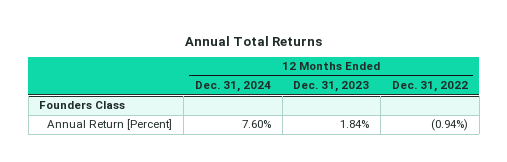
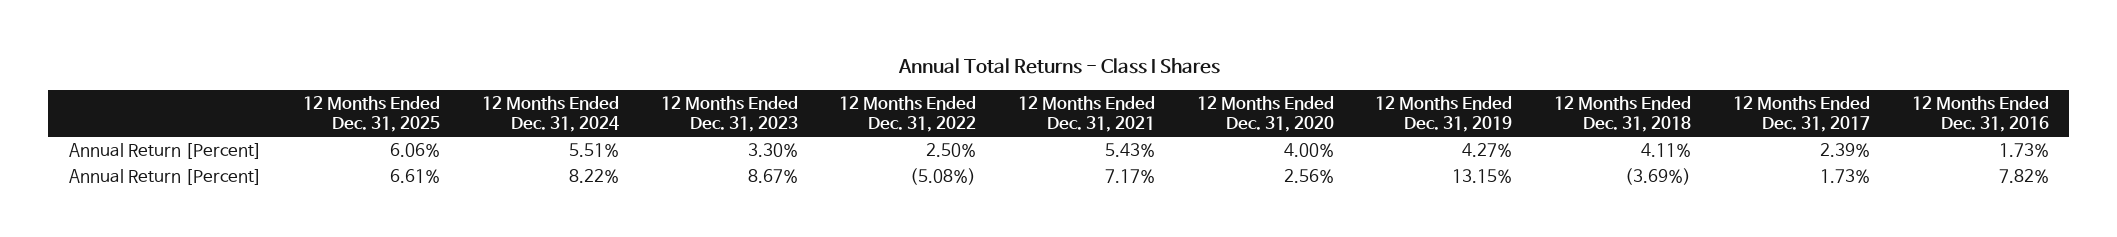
[184,35,322,46] Annual Total Returns -> [897,58,1220,75] Annual Total Returns - Class I Shares
none -> [303,95,441,133] 12 Months Ended Dec. 31, 2025
none -> [1018,95,1156,133] 12 Months Ended Dec. 31, 2021
none -> [1196,95,1334,133] 12 Months Ended Dec. 31, 2020
none -> [1375,95,1513,133] 12 Months Ended Dec. 31, 2019
none -> [1554,95,1692,133] 12 Months Ended Dec. 31, 2018
none -> [1732,95,1870,133] 12 Months Ended Dec. 31, 2017
none -> [1911,95,2049,133] 12 Months Ended Dec. 31, 2016
[39,101,126,110] Founders Class -> none
[241,120,271,129] 7.60% -> [568,143,619,158] 5.51%
[340,120,370,129] 1.84% -> [747,143,798,158] 3.30%
[430,119,468,132] (0.94%) -> [926,143,977,158] 2.50%
none -> [68,169,262,186] Annual Return [Percent]

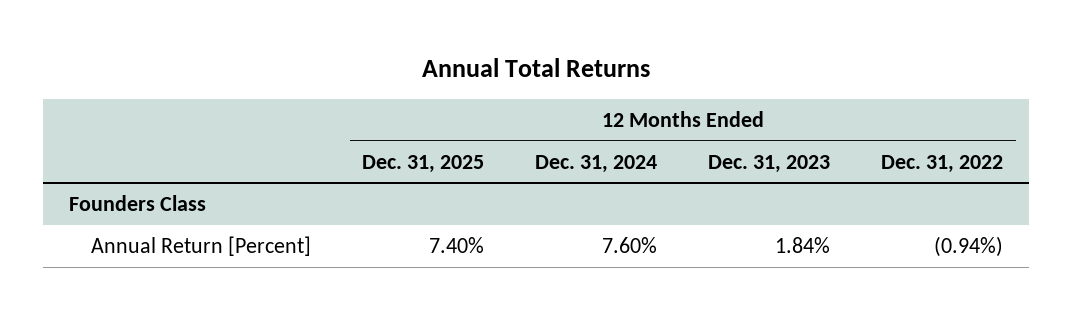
[897,58,1220,75] Annual Total Returns - Class I Shares -> [422,58,651,78] Annual Total Returns
[1018,95,1156,133] 12 Months Ended Dec. 31, 2021 -> none
[1196,95,1334,133] 12 Months Ended Dec. 31, 2020 -> none
[1375,95,1513,133] 12 Months Ended Dec. 31, 2019 -> none
[1554,95,1692,133] 12 Months Ended Dec. 31, 2018 -> none
[1732,95,1870,133] 12 Months Ended Dec. 31, 2017 -> none
[1911,95,2049,133] 12 Months Ended Dec. 31, 2016 -> none
[68,169,262,186] Annual Return [Percent] -> none
none -> [68,194,206,211] Founders Class
[390,143,441,158] 6.06% -> [429,236,485,253] 7.40%
[568,143,619,158] 5.51% -> [602,236,658,253] 7.60%
[747,143,798,158] 3.30% -> [775,236,831,253] 1.84%
[926,143,977,158] 2.50% -> [934,235,1004,257] (0.94%)

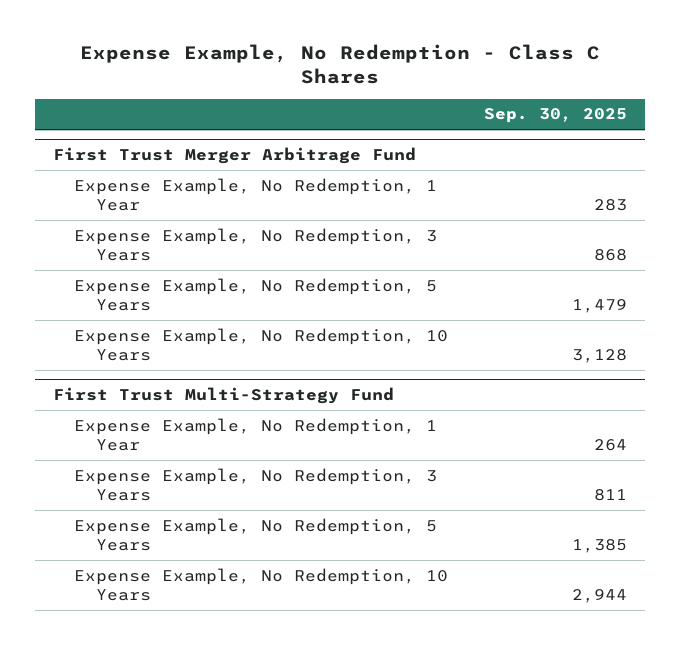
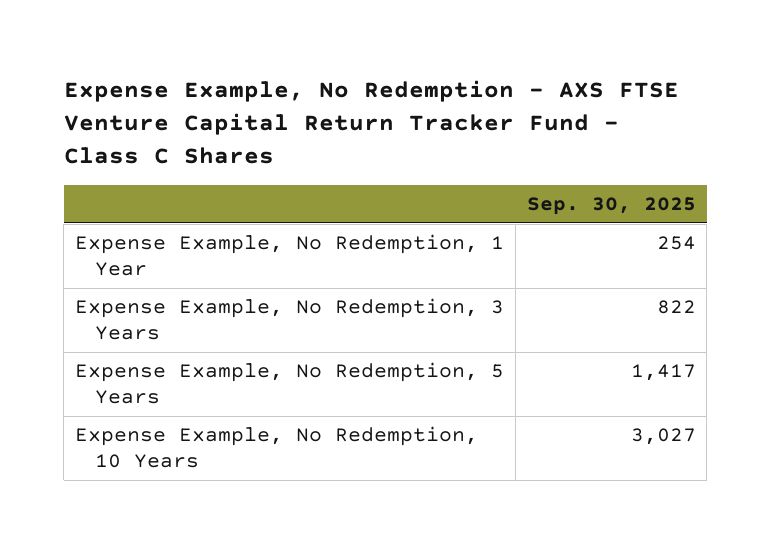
[79,43,600,85] Expense Example, No Redemption - Class C Shares -> [63,79,679,165] Expense Example, No Redemption - AXS FTSE Venture Capital Return Tracker Fund - Class C Shares
[52,147,416,165] First Trust Merger Arbitrage Fund -> none
[52,387,394,405] First Trust Multi-Strategy Fund -> none
[74,417,438,451] Expense Example, No Redemption, 1 Year -> none
[74,467,438,501] Expense Example, No Redemption, 3 Years -> none
[74,517,438,551] Expense Example, No Redemption, 5 Years -> none
[74,567,449,601] Expense Example, No Redemption, 10 Years -> none
[594,198,628,211] 283 -> [656,236,696,251] 254
[594,248,628,261] 868 -> [656,300,696,315] 822
[572,298,628,313] 1,479 -> [630,364,696,382] 1,417
[572,348,628,363] 3,128 -> [630,428,696,446] 3,027

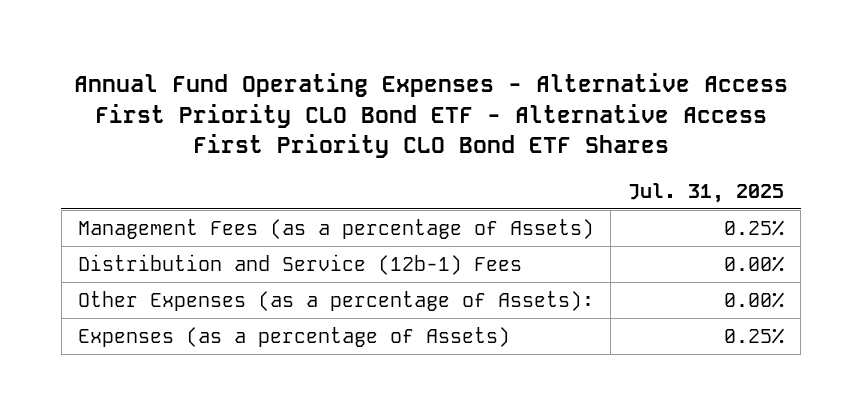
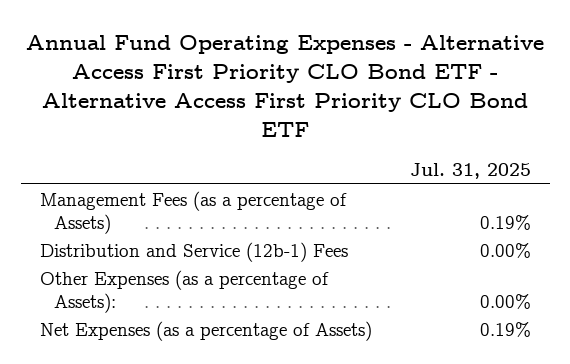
[73,72,788,159] Annual Fund Operating Expenses - Alternative Access First Priority CLO Bond ETF - Alternative Access First Priority CLO Bond ETF Shares -> [26,34,545,137] Annual Fund Operating Expenses - Alternative Access First Priority CLO Bond ETF - Alternative Access First Priority CLO Bond ETF
[723,219,784,236] 0.25% -> [479,214,531,230] 0.19%
[78,326,511,347] Expenses (as a percentage of Assets) -> [39,320,372,341] Net Expenses (as a percentage of Assets)
[723,327,784,344] 0.25% -> [479,321,531,337] 0.19%

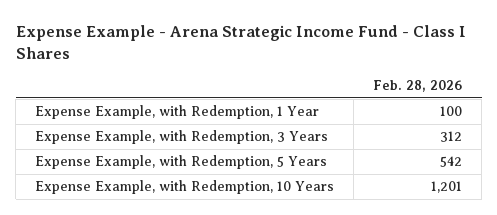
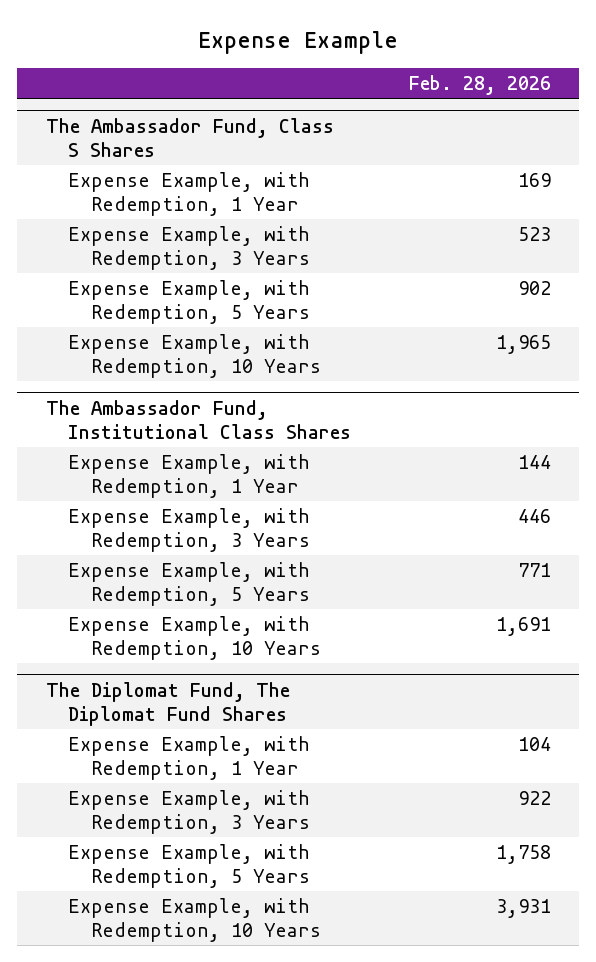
[15,25,466,59] Expense Example - Arena Strategic Income Fund - Class I Shares -> [198,31,399,55] Expense Example
none -> [45,117,334,157] The Ambassador Fund, Class S Shares
[440,106,463,117] 100 -> [517,172,551,187] 169
[440,131,463,143] 312 -> [517,226,551,241] 523
[440,156,463,168] 542 -> [517,280,551,295] 902
[431,181,463,194] 1,201 -> [495,334,551,354] 1,965
none -> [45,399,352,439] The Ambassador Fund, Institutional Class Shares
none -> [68,453,311,498] Expense Example, with Redemption, 1 Year
none -> [68,507,311,552] Expense Example, with Redemption, 3 Years
none -> [68,561,311,606] Expense Example, with Redemption, 5 Years
none -> [68,615,321,660] Expense Example, with Redemption, 10 Years
none -> [45,681,290,726] The Diplomat Fund, The Diplomat Fund Shares
none -> [68,735,311,780] Expense Example, with Redemption, 1 Year
none -> [68,789,311,834] Expense Example, with Redemption, 3 Years
none -> [68,843,311,888] Expense Example, with Redemption, 5 Years
none -> [68,897,321,942] Expense Example, with Redemption, 10 Years

